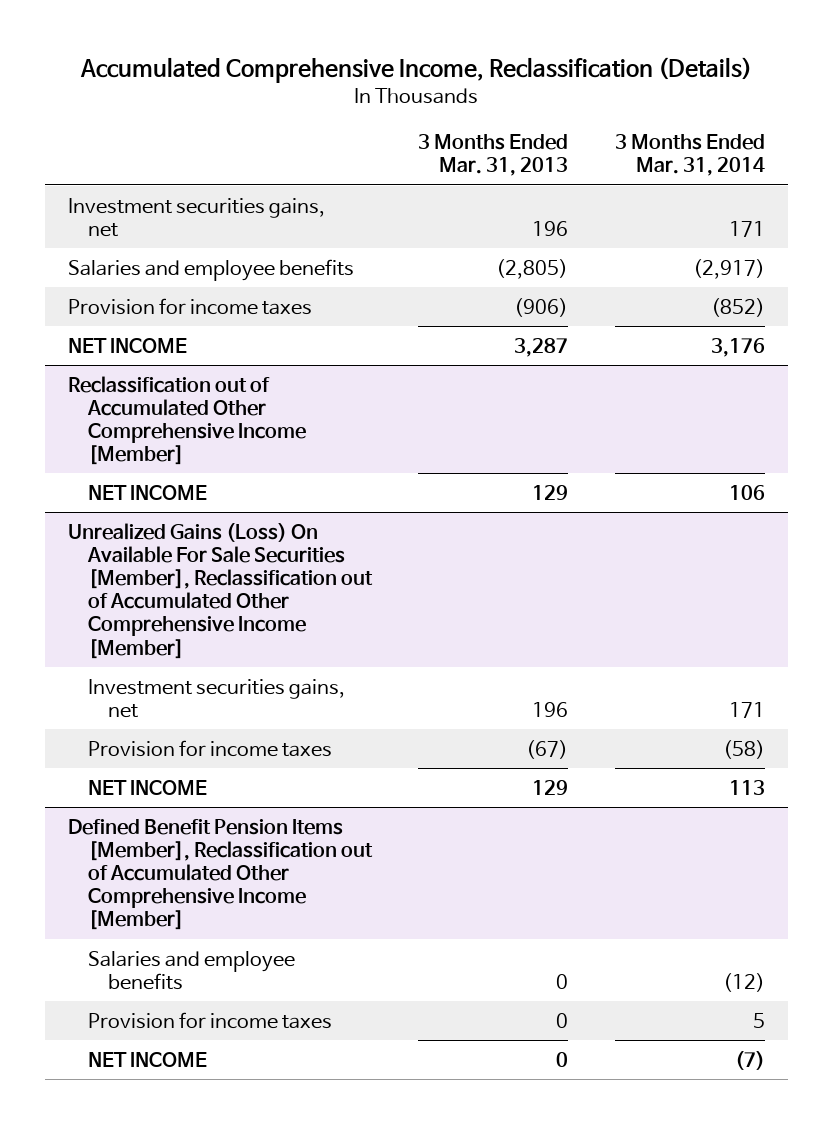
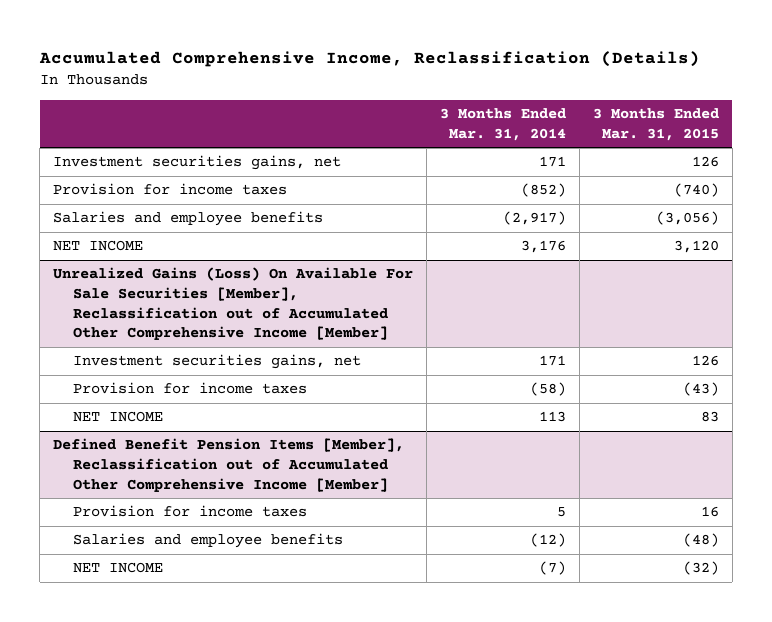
[418,134,569,177] 3 Months Ended Mar. 31, 2013 -> none
none -> [592,108,719,141] 3 Months Ended Mar. 31, 2015
[67,258,354,281] Salaries and employee benefits -> [52,211,323,227] Salaries and employee benefits
[67,375,306,466] Reclassification out of Accumulated Other Comprehensive Income [Member] -> none
[87,484,207,500] NET INCOME -> none
[87,950,295,990] Salaries and employee benefits -> [73,533,344,549] Salaries and employee benefits

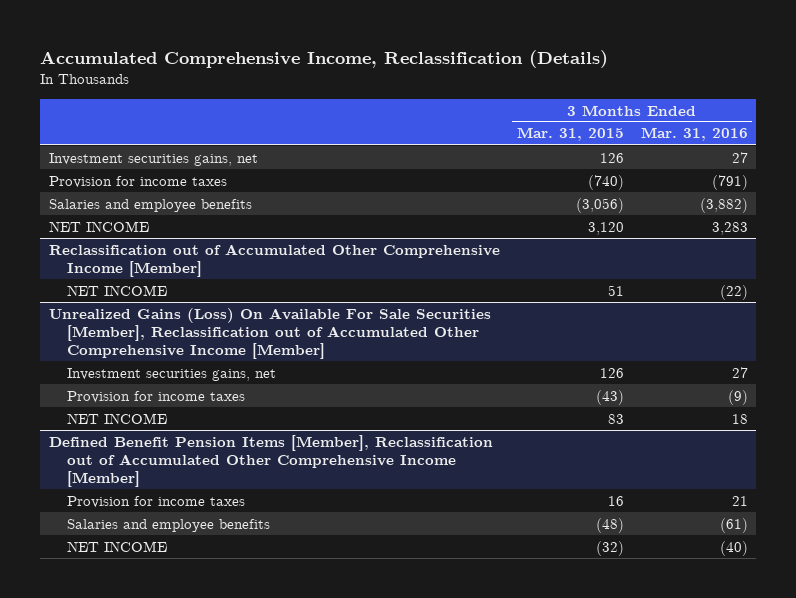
[439,108,566,141] 3 Months Ended Mar. 31, 2014 -> none
none -> [640,127,748,142] Mar. 31, 2016
none -> [48,243,500,277] Reclassification out of Accumulated Other Comprehensive Income [Member]
none -> [66,284,167,296] NET INCOME

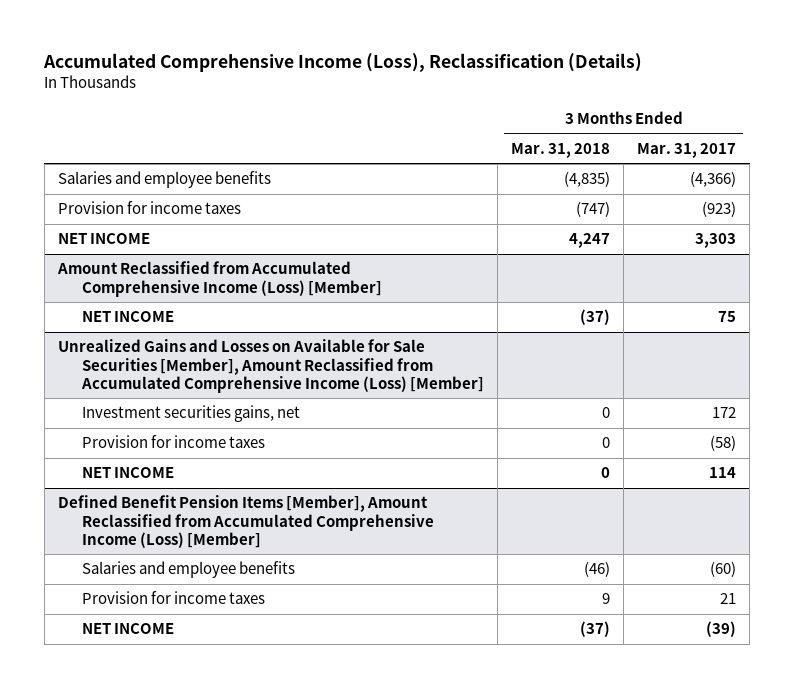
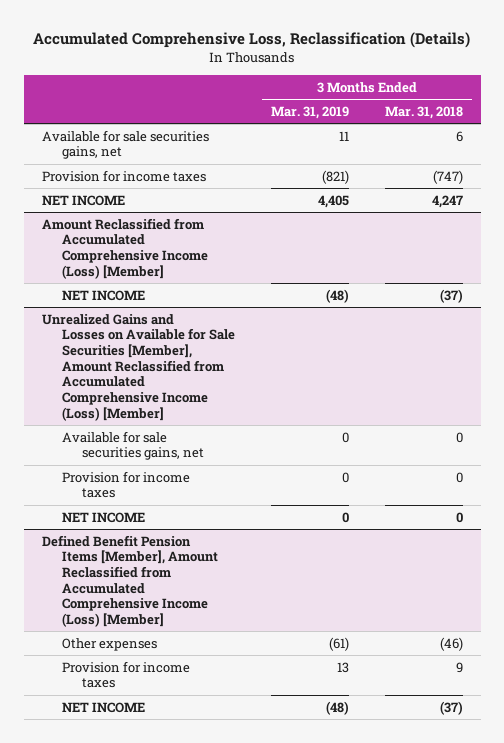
[43,52,643,72] Accumulated Comprehensive Income (Loss), Reclassification (Details) -> [33,32,471,49] Accumulated Comprehensive Loss, Reclassification (Details)
[637,142,737,158] Mar. 31, 2017 -> none
none -> [270,105,349,119] Mar. 31, 2019
[57,171,271,189] Salaries and employee benefits -> none
none -> [41,129,209,160] Available for sale securities gains, net
[82,405,301,423] Investment securities gains, net -> none
none -> [61,430,205,461] Available for sale securities gains, net
[82,561,296,579] Salaries and employee benefits -> none
none -> [61,637,157,651] Other expenses

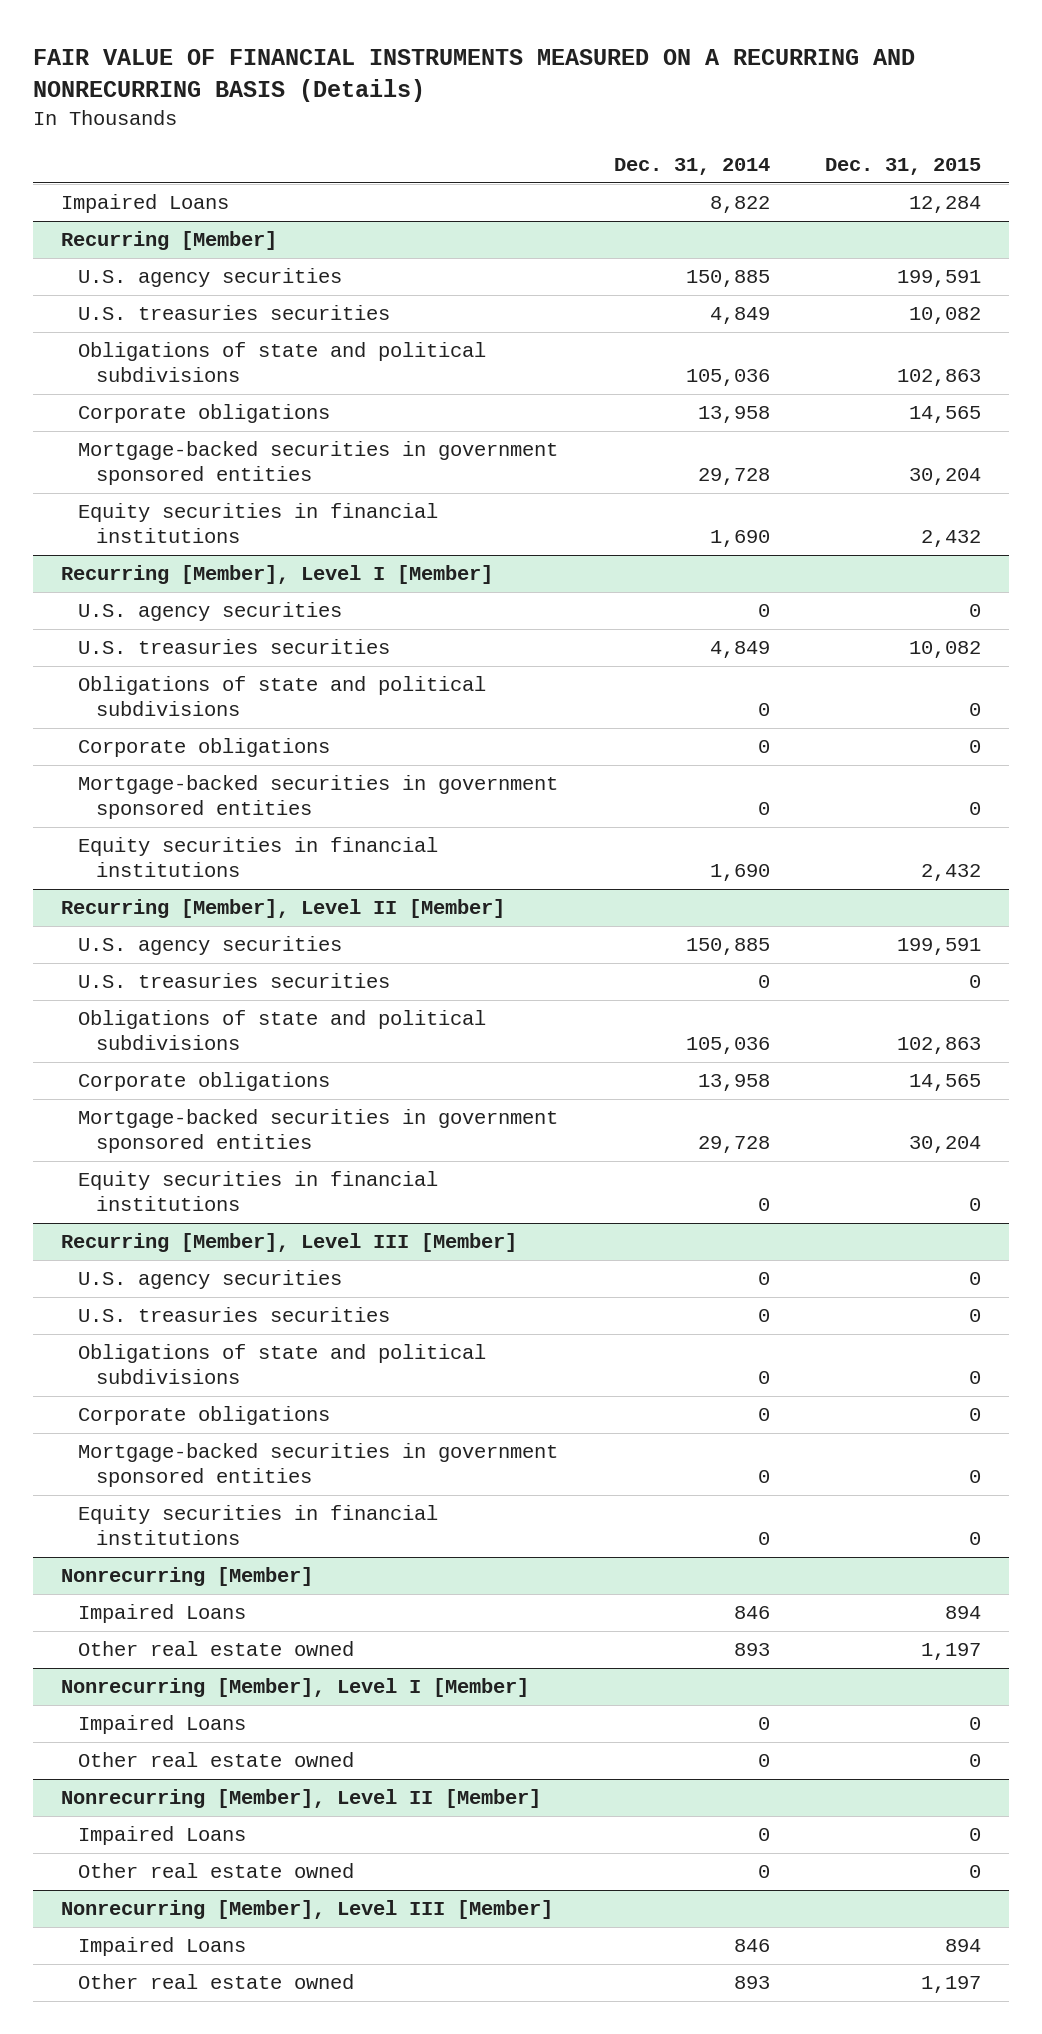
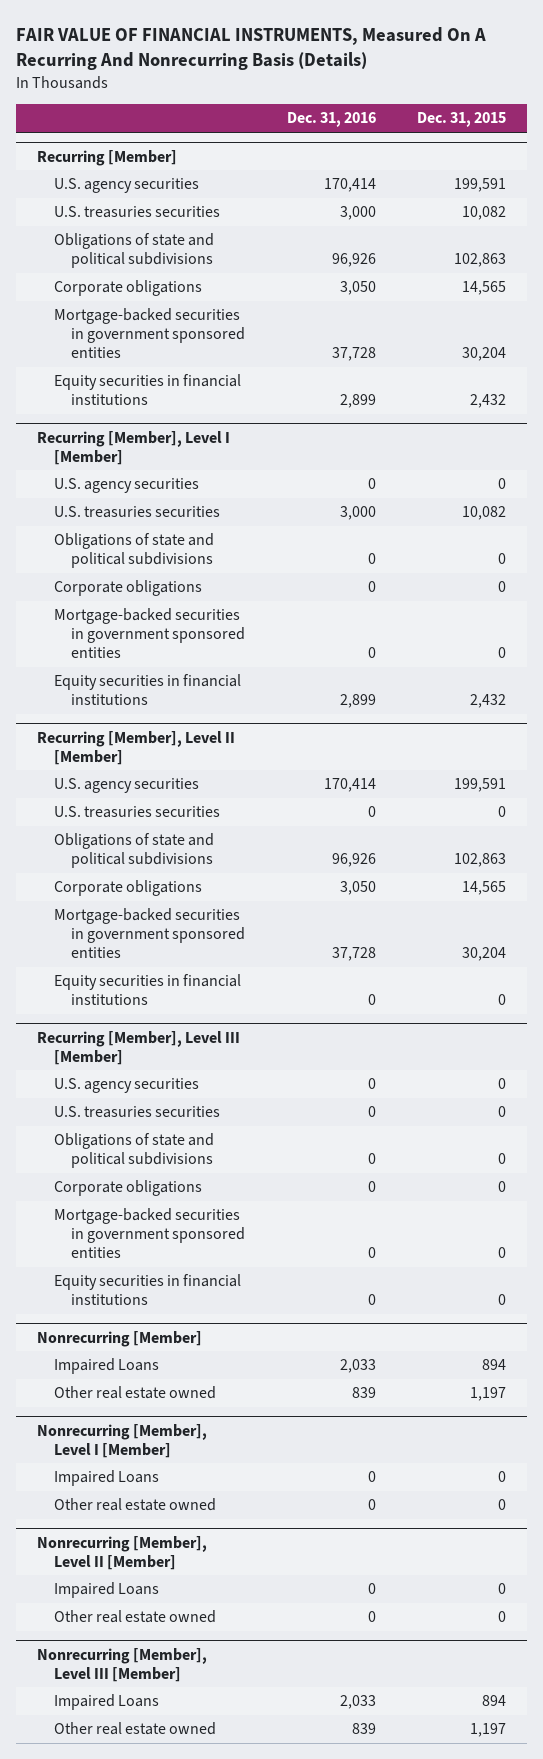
[32,48,915,102] FAIR VALUE OF FINANCIAL INSTRUMENTS MEASURED ON A RECURRING AND NONRECURRING BASIS (Details) -> [15,26,486,71] FAIR VALUE OF FINANCIAL INSTRUMENTS, Measured On A Recurring And Nonrecurring Basis (Details)
[613,157,770,175] Dec. 31, 2014 -> none
none -> [286,112,376,128] Dec. 31, 2016
[60,194,229,214] Impaired Loans -> none

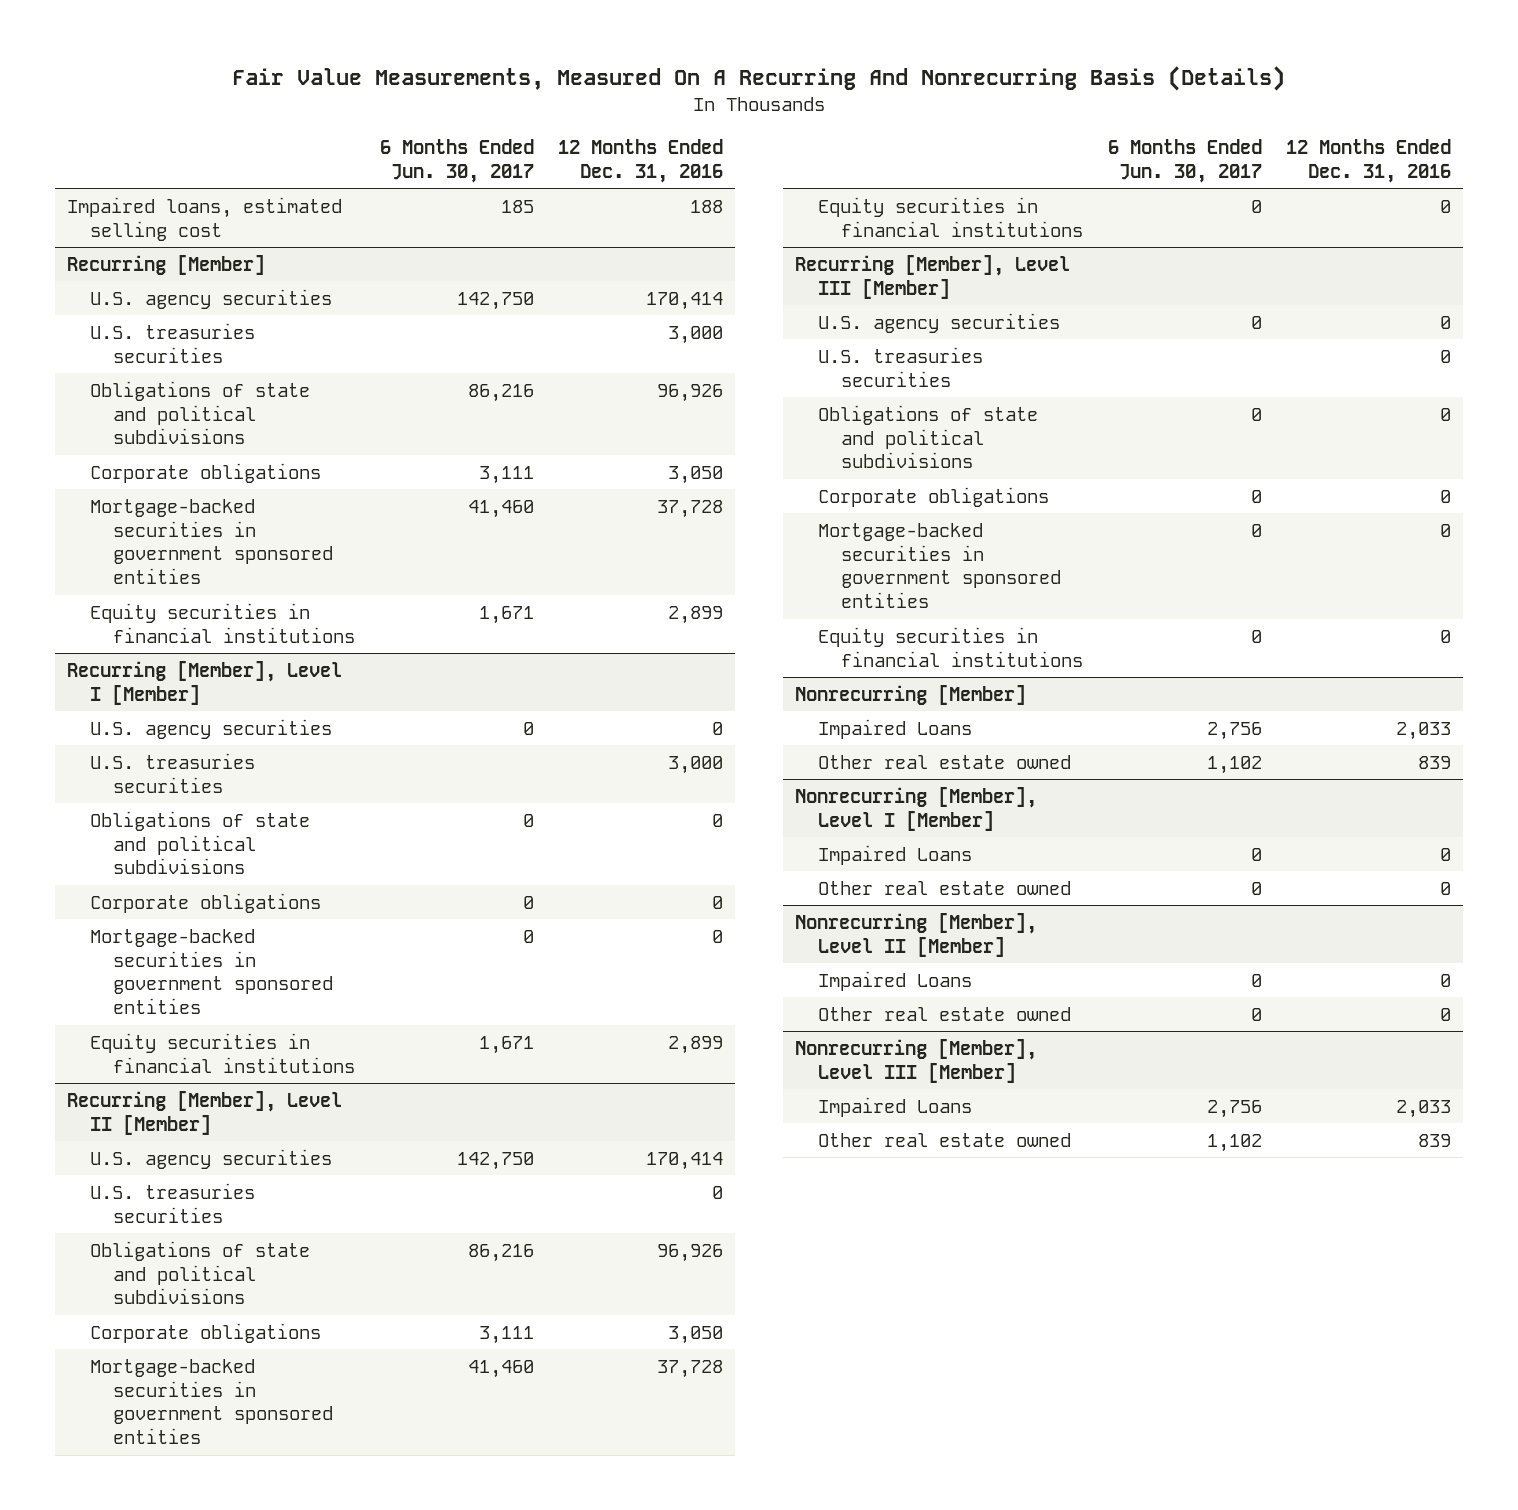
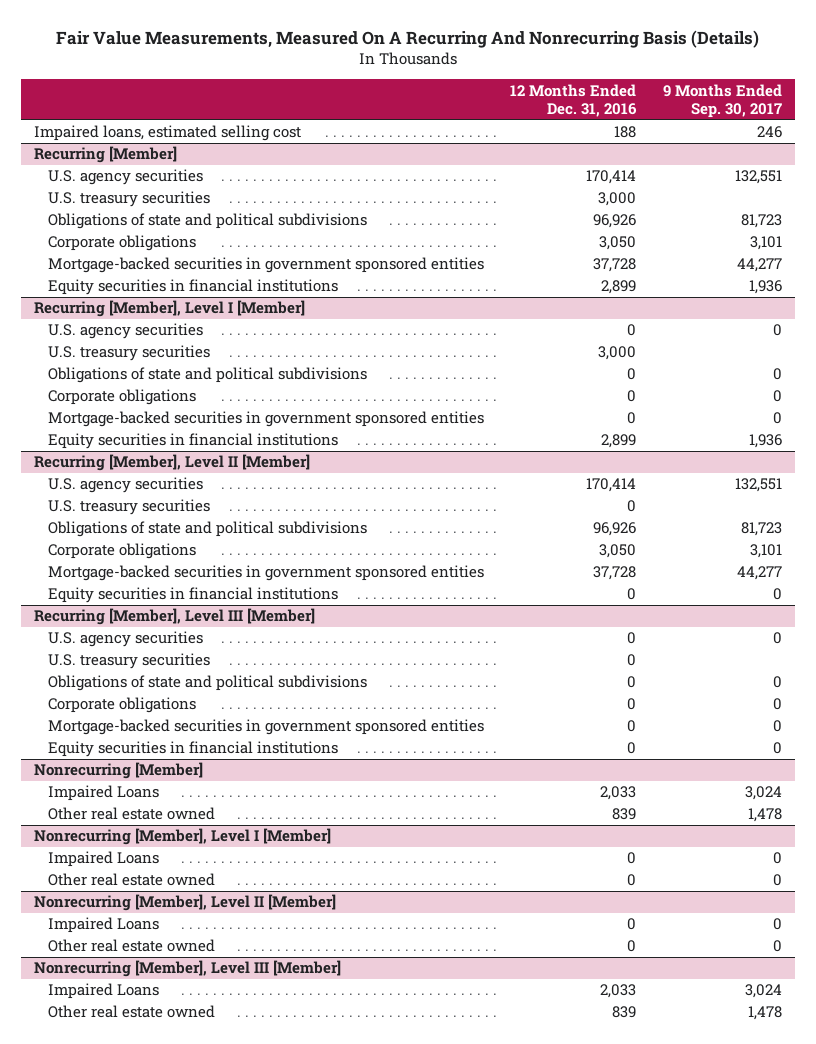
[379,138,534,183] 6 Months Ended Jun. 30, 2017 -> none
none -> [662,83,782,118] 9 Months Ended Sep. 30, 2017
[90,322,256,363] U.S. treasuries securities -> [48,191,211,208] U.S. treasury securities
[90,752,256,793] U.S. treasuries securities -> [48,345,211,362] U.S. treasury securities
[90,1182,256,1223] U.S. treasuries securities -> [48,499,211,516] U.S. treasury securities
[818,346,984,387] U.S. treasuries securities -> [48,653,211,670] U.S. treasury securities

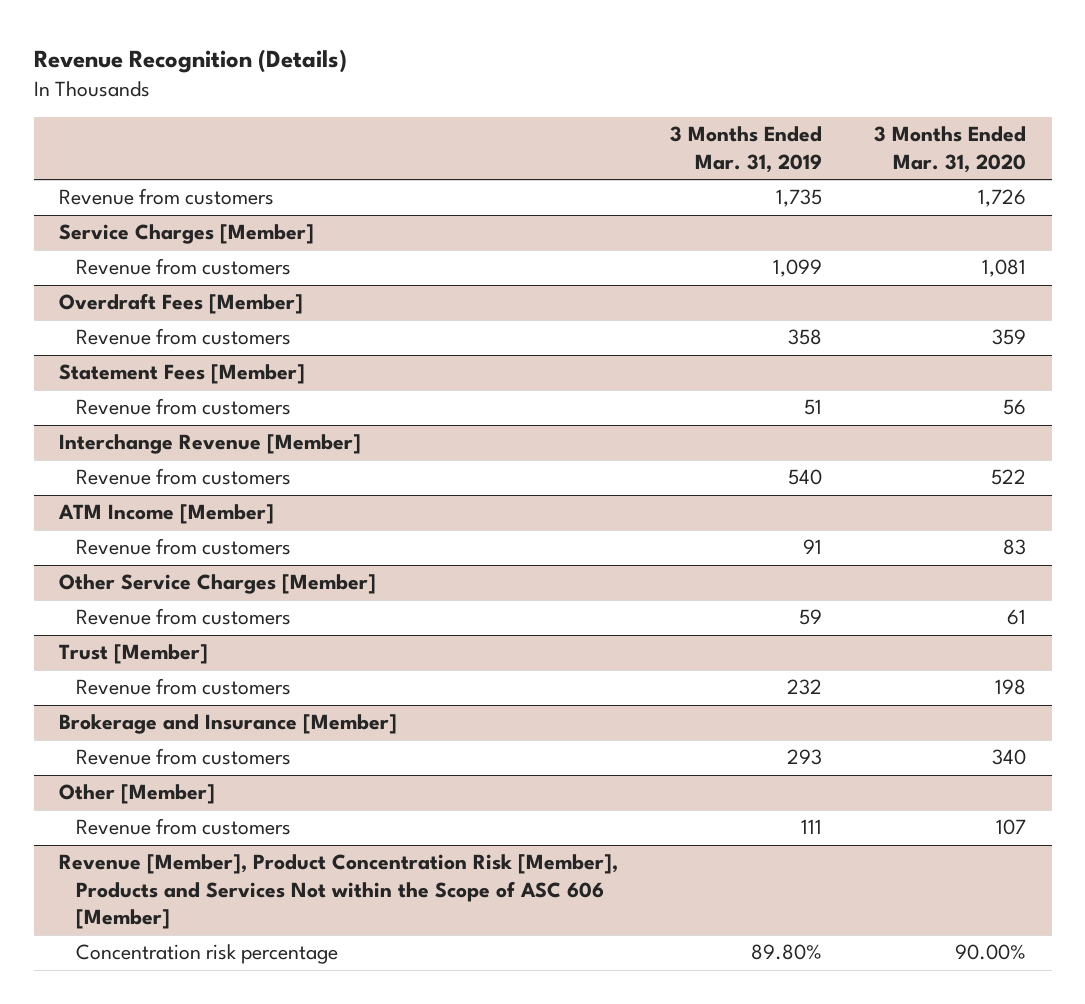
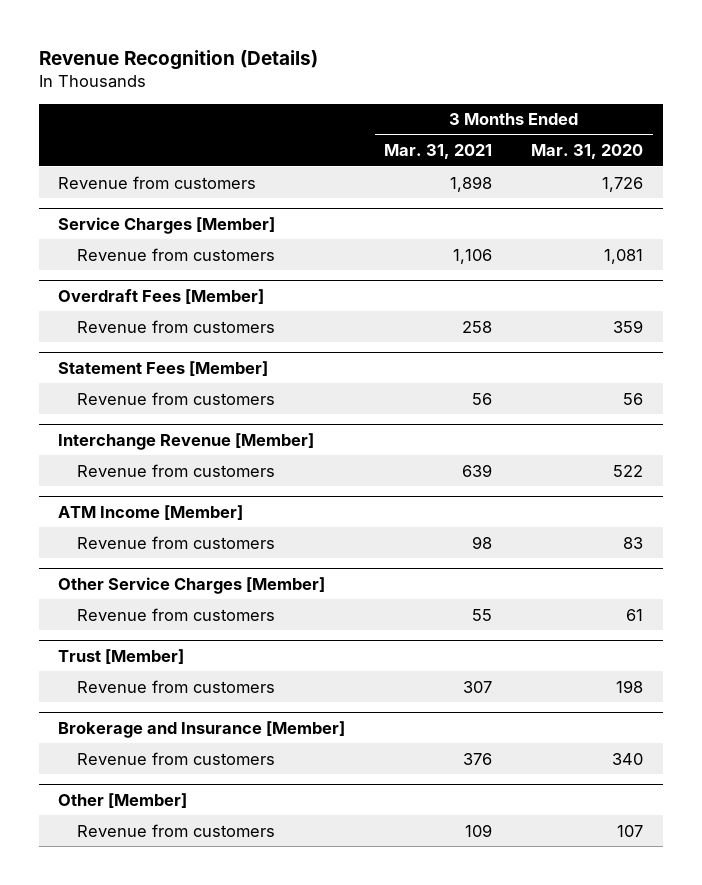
[670,126,823,173] 3 Months Ended Mar. 31, 2019 -> none
none -> [384,144,493,160] Mar. 31, 2021
[59,854,619,930] Revenue [Member], Product Concentration Risk [Member], Products and Services Not within the Scope of ASC 606 [Member] -> none
[75,944,338,965] Concentration risk percentage -> none

